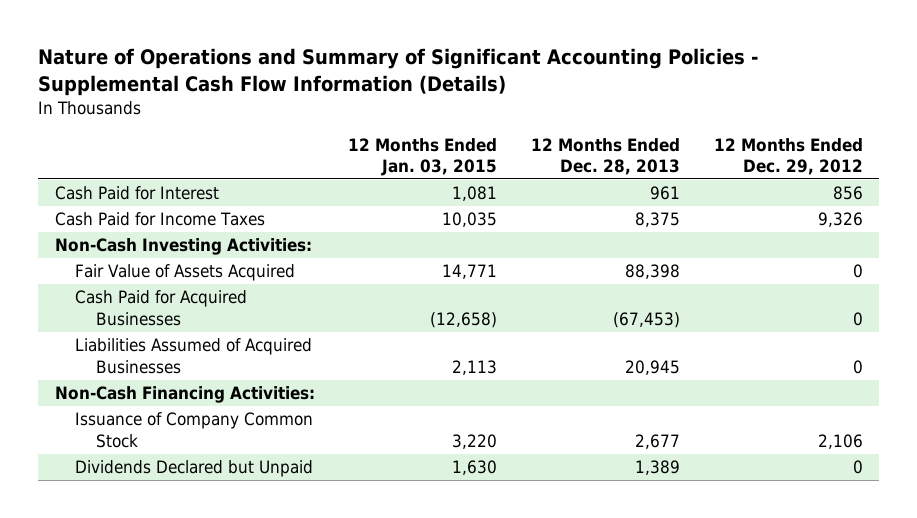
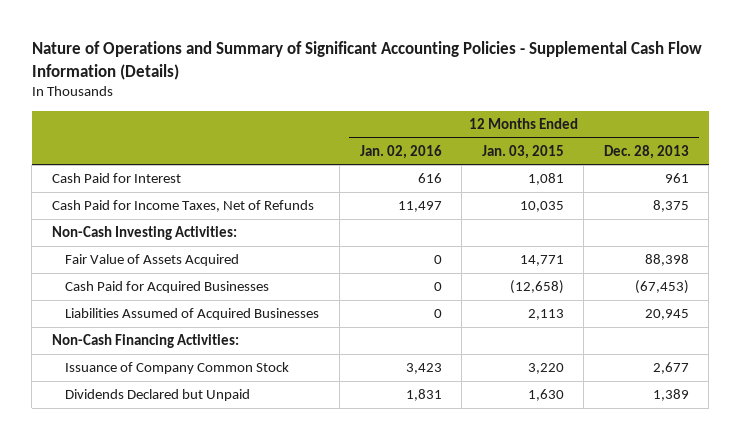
[713,137,863,176] 12 Months Ended Dec. 29, 2012 -> none
none -> [359,144,442,159] Jan. 02, 2016
[54,212,265,227] Cash Paid for Income Taxes -> [51,200,314,213] Cash Paid for Income Taxes, Net of Refunds

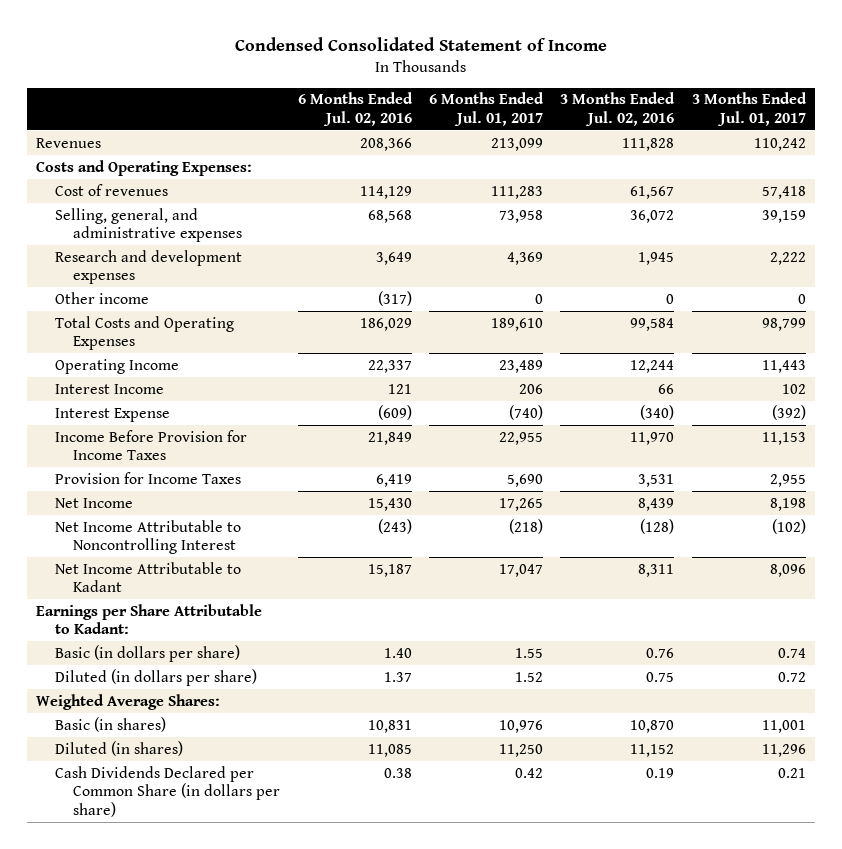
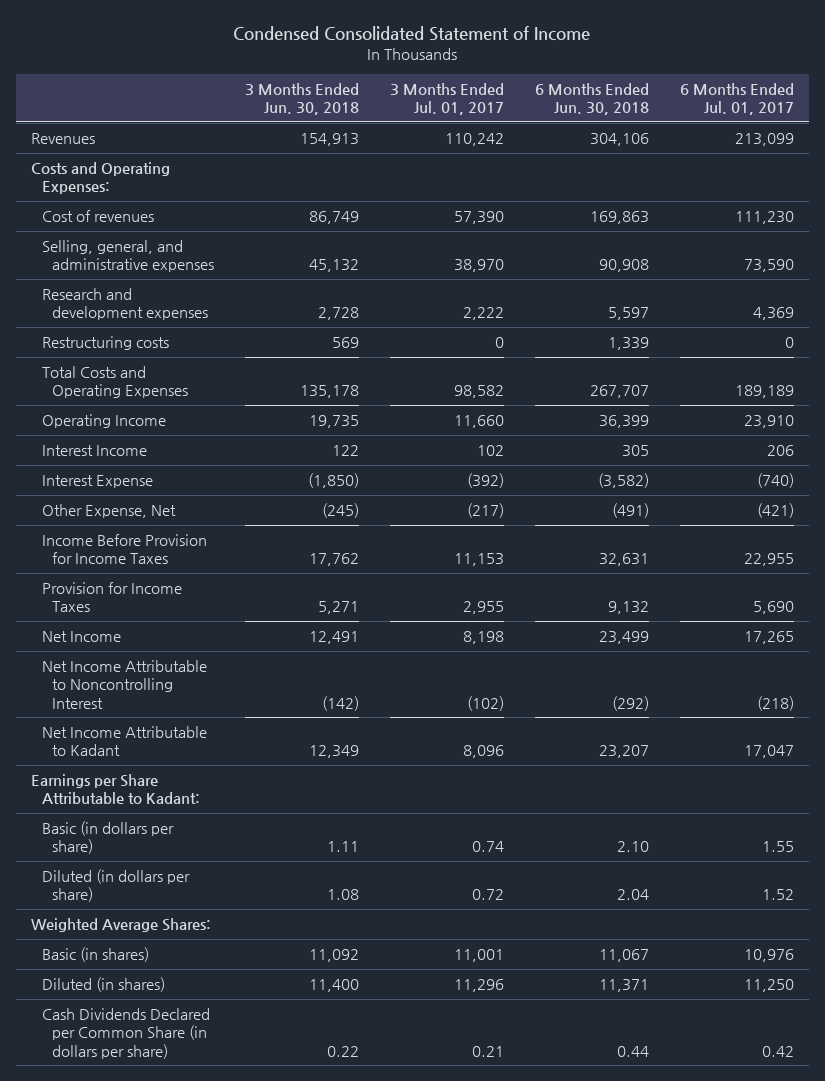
[297,92,413,126] 6 Months Ended Jul. 02, 2016 -> none
[560,92,676,126] 3 Months Ended Jul. 02, 2016 -> none
none -> [245,82,360,115] 3 Months Ended Jun. 30, 2018
none -> [535,82,650,115] 6 Months Ended Jun. 30, 2018
[491,185,544,199] 111,283 -> [734,211,794,225] 111,230
[761,185,806,199] 57,418 -> [454,211,505,225] 57,390
[499,209,544,223] 73,958 -> [743,259,794,273] 73,590
[761,209,806,223] 39,159 -> [454,259,505,273] 38,970
[54,291,149,304] Other income -> none
none -> [41,336,169,351] Restructuring costs
[491,317,544,331] 189,610 -> [734,385,794,399] 189,189
[761,317,806,331] 98,799 -> [454,385,505,399] 98,582
[499,359,544,373] 23,489 -> [743,415,794,429] 23,910
[761,359,806,373] 11,443 -> [454,415,505,429] 11,660
none -> [41,504,176,519] Other Expense, Net

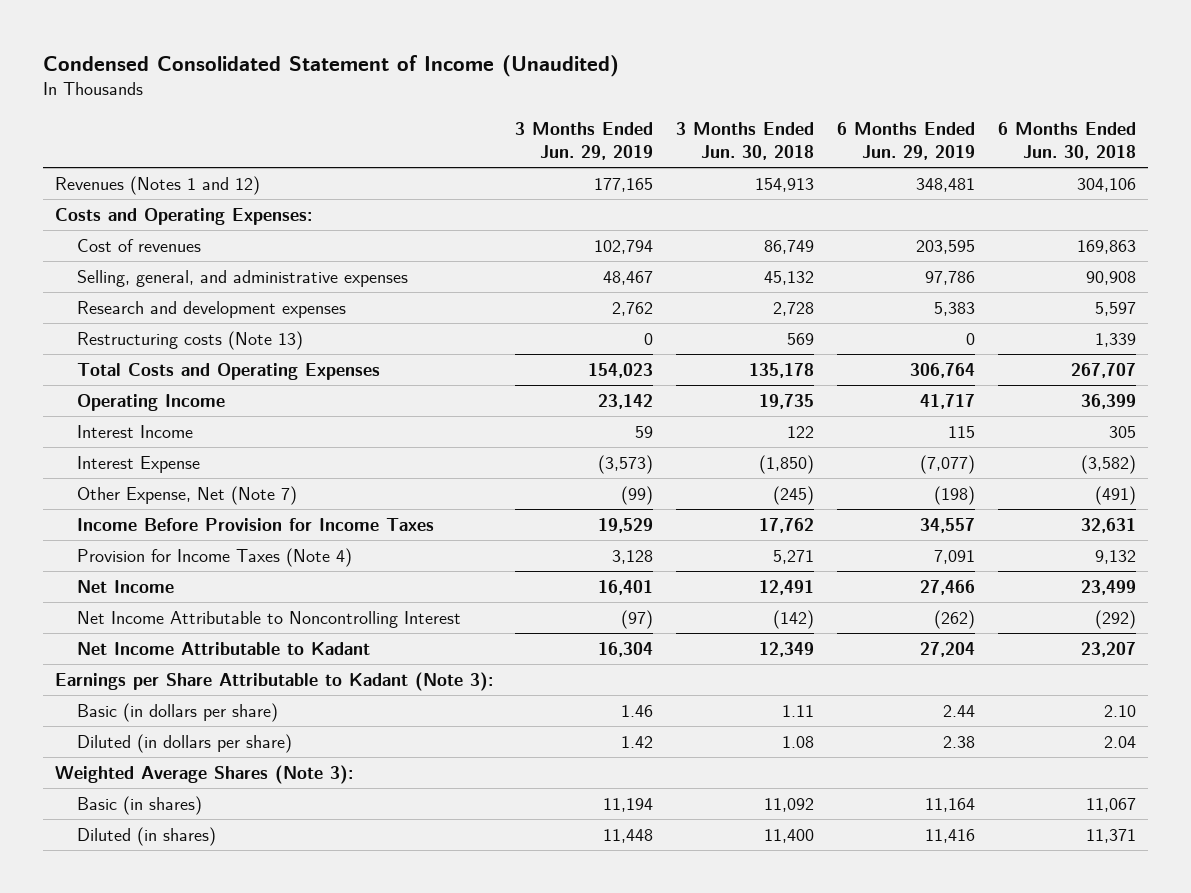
[233,25,591,41] Condensed Consolidated Statement of Income -> [43,54,620,77] Condensed Consolidated Statement of Income (Unaudited)
[390,82,505,115] 3 Months Ended Jul. 01, 2017 -> none
[679,82,794,115] 6 Months Ended Jul. 01, 2017 -> none
none -> [515,121,654,161] 3 Months Ended Jun. 29, 2019
none -> [837,121,976,161] 6 Months Ended Jun. 29, 2019
[31,133,96,145] Revenues -> [54,175,260,195] Revenues (Notes 1 and 12)
[41,336,169,351] Restructuring costs -> [76,330,303,350] Restructuring costs (Note 13)
[41,504,176,519] Other Expense, Net -> [76,485,297,505] Other Expense, Net (Note 7)
[41,582,182,613] Provision for Income Taxes -> [76,547,352,567] Provision for Income Taxes (Note 4)
[31,774,200,805] Earnings per Share Attributable to Kadant: -> [54,671,493,691] Earnings per Share Attributable to Kadant (Note 3):
[31,918,212,933] Weighted Average Shares: -> [54,764,353,784] Weighted Average Shares (Note 3):
[41,1008,210,1059] Cash Dividends Declared per Common Share (in dollars per share) -> none

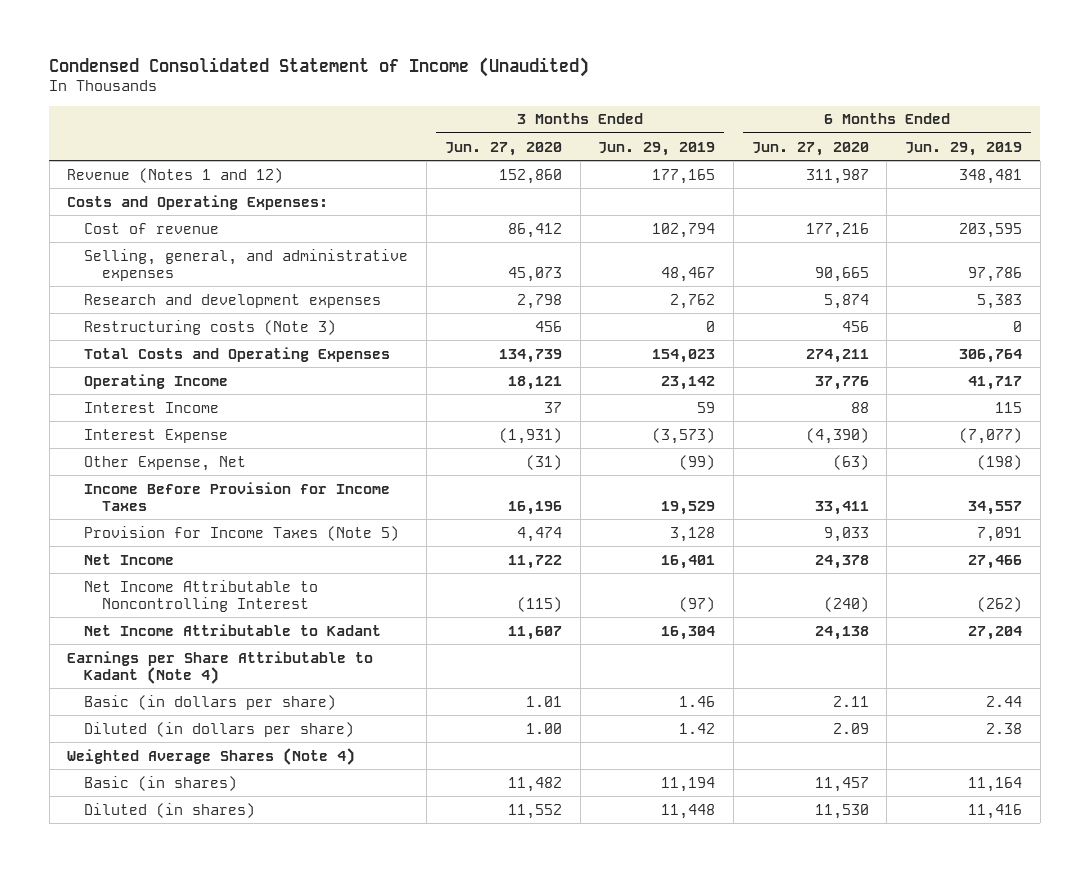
[676,121,815,161] 3 Months Ended Jun. 30, 2018 -> none
[998,121,1137,161] 6 Months Ended Jun. 30, 2018 -> none
none -> [444,141,562,156] Jun. 27, 2020
none -> [751,141,869,156] Jun. 27, 2020
[54,175,260,195] Revenues (Notes 1 and 12) -> [67,167,284,183] Revenue (Notes 1 and 12)
[76,238,201,252] Cost of revenues -> [84,222,220,234] Cost of revenue
[76,330,303,350] Restructuring costs (Note 13) -> [84,319,337,335] Restructuring costs (Note 3)
[76,485,297,505] Other Expense, Net (Note 7) -> [84,455,247,471] Other Expense, Net
[76,547,352,567] Provision for Income Taxes (Note 4) -> [84,525,400,541] Provision for Income Taxes (Note 5)
[54,671,493,691] Earnings per Share Attributable to Kadant (Note 3): -> [67,650,374,684] Earnings per Share Attributable to Kadant (Note 4)
[54,764,353,784] Weighted Average Shares (Note 3): -> [67,747,356,765] Weighted Average Shares (Note 4)

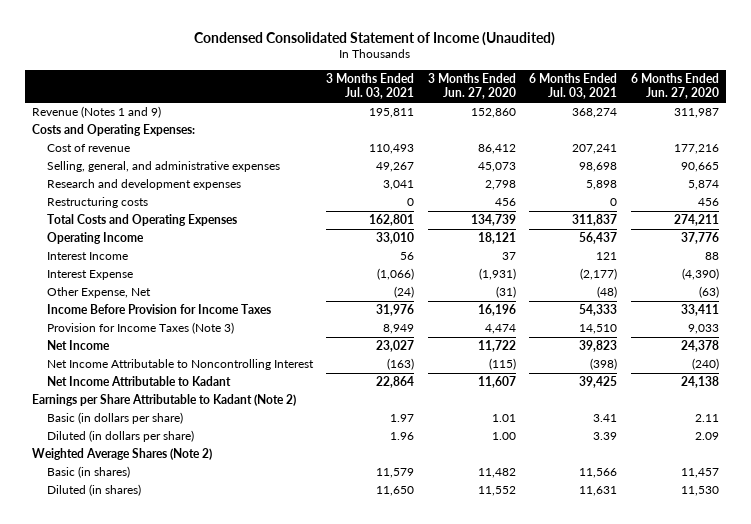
[598,141,716,156] Jun. 29, 2019 -> none
[905,141,1023,156] Jun. 29, 2019 -> none
none -> [326,73,415,100] 3 Months Ended Jul. 03, 2021
none -> [529,73,618,100] 6 Months Ended Jul. 03, 2021
[67,167,284,183] Revenue (Notes 1 and 12) -> [31,106,161,119] Revenue (Notes 1 and 9)
[84,319,337,335] Restructuring costs (Note 3) -> [46,197,148,209] Restructuring costs
[84,525,400,541] Provision for Income Taxes (Note 5) -> [46,322,234,335] Provision for Income Taxes (Note 3)
[67,650,374,684] Earnings per Share Attributable to Kadant (Note 4) -> [31,394,296,407] Earnings per Share Attributable to Kadant (Note 2)
[67,747,356,765] Weighted Average Shares (Note 4) -> [31,448,212,461] Weighted Average Shares (Note 2)

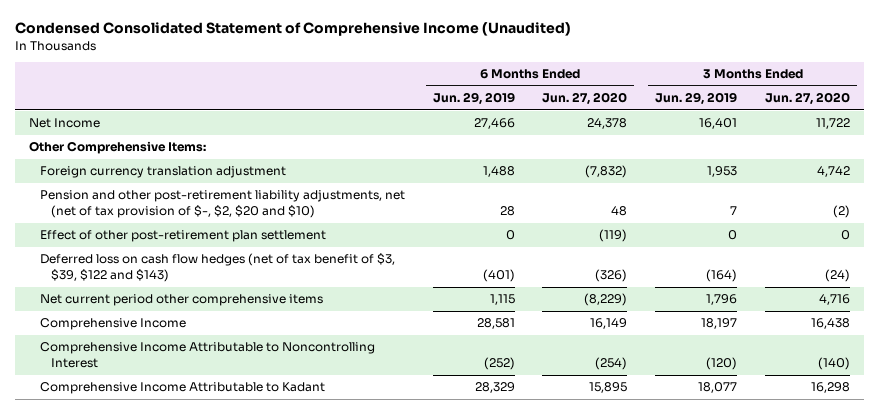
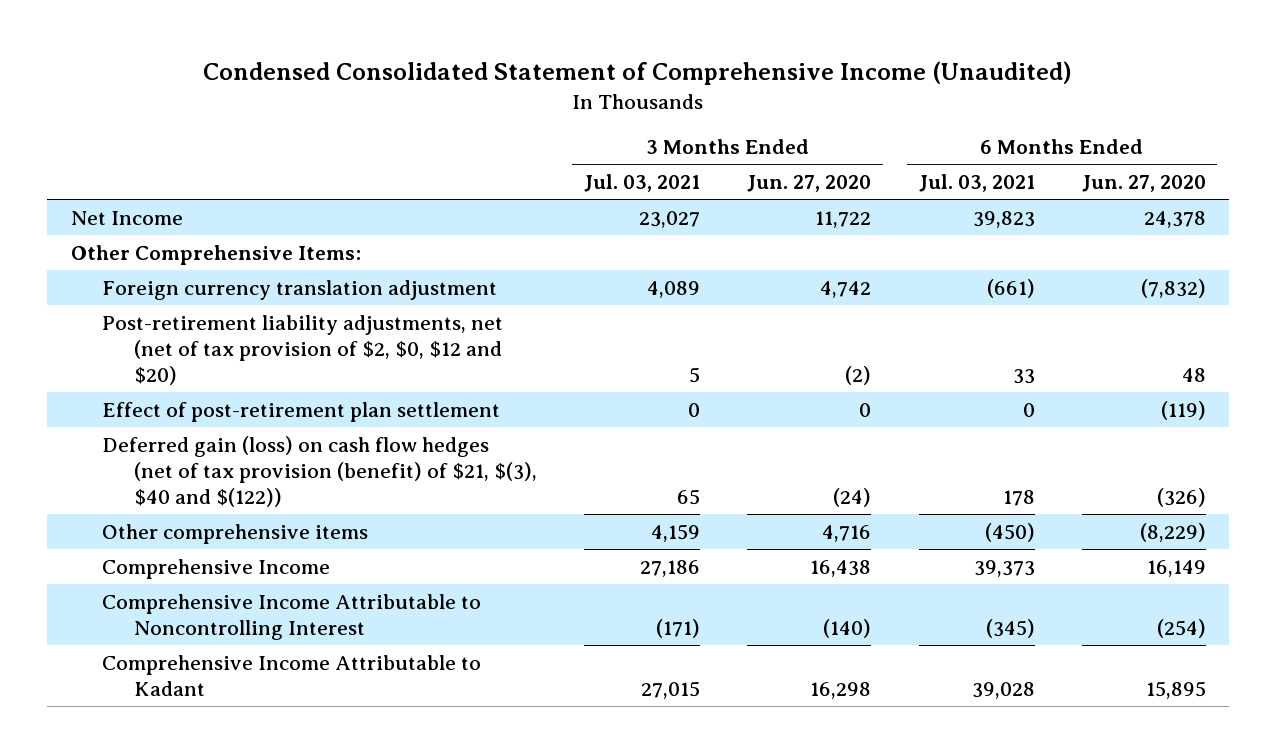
[432,92,515,106] Jun. 29, 2019 -> none
[655,92,738,106] Jun. 29, 2019 -> none
none -> [584,173,701,192] Jul. 03, 2021
none -> [918,173,1035,192] Jul. 03, 2021
[39,190,405,219] Pension and other post-retirement liability adjustments, net (net of tax provision of $-, $2, $20 and $10) -> [102,314,504,386] Post-retirement liability adjustments, net (net of tax provision of $2, $0, $12 and $20)
[39,230,326,243] Effect of other post-retirement plan settlement -> [102,401,501,422] Effect of post-retirement plan settlement
[39,253,395,283] Deferred loss on cash flow hedges (net of tax benefit of $3, $39, $122 and $143) -> [102,435,538,508] Deferred gain (loss) on cash flow hedges (net of tax provision (benefit) of $21, $(3), $40 and $(122))
[39,294,323,307] Net current period other comprehensive items -> [102,523,369,544] Other comprehensive items

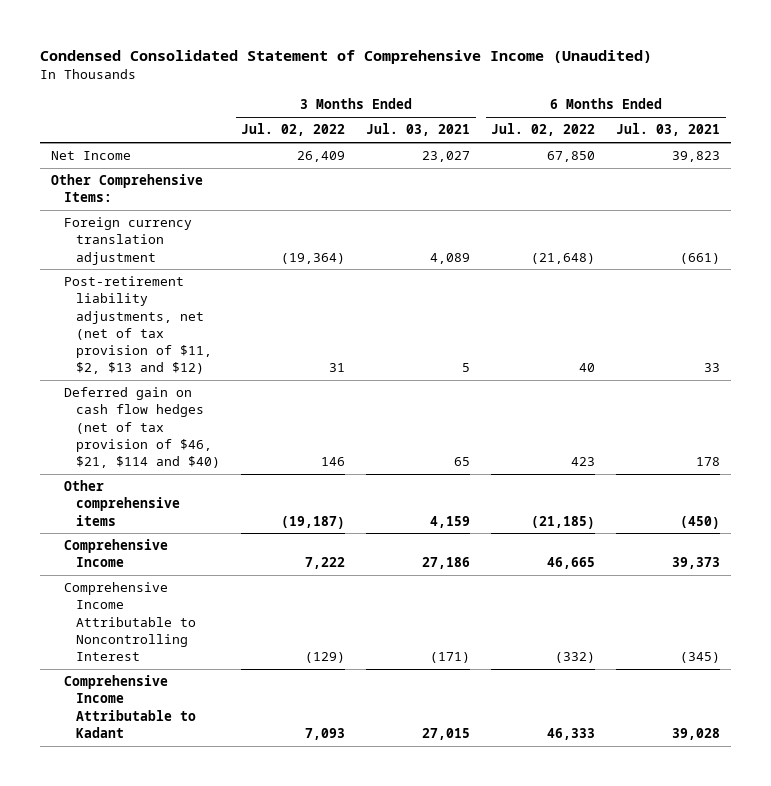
[747,174,872,192] Jun. 27, 2020 -> none
[1081,174,1206,192] Jun. 27, 2020 -> none
none -> [241,123,346,137] Jul. 02, 2022
none -> [491,123,596,137] Jul. 02, 2022
[102,401,501,422] Effect of post-retirement plan settlement -> none
[102,314,504,386] Post-retirement liability adjustments, net (net of tax provision of $2, $0, $12 and $20) -> [63,276,213,375] Post-retirement liability adjustments, net (net of tax provision of $11, $2, $13 and $12)
[102,435,538,508] Deferred gain (loss) on cash flow hedges (net of tax provision (benefit) of $21, $(3), $40 and $(122)) -> [63,387,221,468] Deferred gain on cash flow hedges (net of tax provision of $46, $21, $114 and $40)

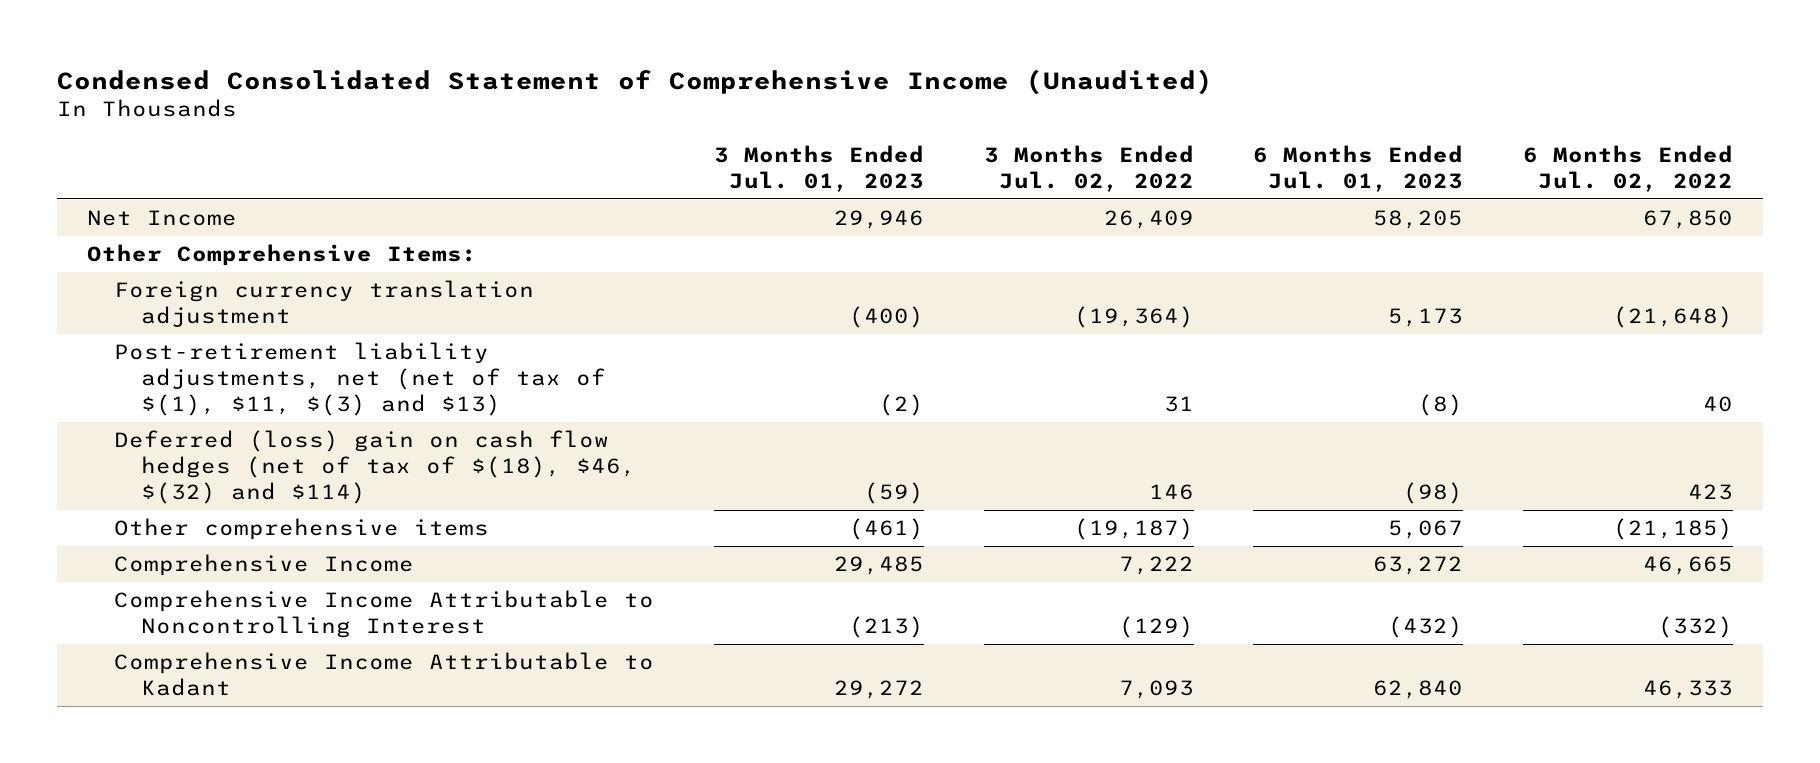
[366,123,471,137] Jul. 03, 2021 -> none
[616,123,721,137] Jul. 03, 2021 -> none
none -> [713,145,924,192] 3 Months Ended Jul. 01, 2023
none -> [1253,145,1464,192] 6 Months Ended Jul. 01, 2023
[63,276,213,375] Post-retirement liability adjustments, net (net of tax provision of $11, $2, $13 and $12) -> [113,342,606,416] Post-retirement liability adjustments, net (net of tax of $(1), $11, $(3) and $13)
[63,387,221,468] Deferred gain on cash flow hedges (net of tax provision of $46, $21, $114 and $40) -> [113,430,636,504] Deferred (loss) gain on cash flow hedges (net of tax of $(18), $46, $(32) and $114)

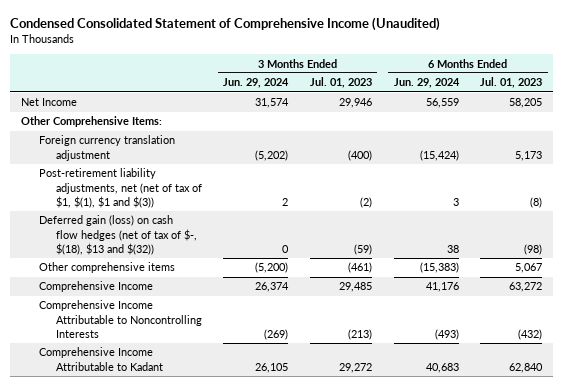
[983,145,1194,192] 3 Months Ended Jul. 02, 2022 -> none
[1523,145,1734,192] 6 Months Ended Jul. 02, 2022 -> none
none -> [223,78,290,89] Jun. 29, 2024
none -> [393,78,460,89] Jun. 29, 2024
[113,342,606,416] Post-retirement liability adjustments, net (net of tax of $(1), $11, $(3) and $13) -> [38,168,202,208] Post-retirement liability adjustments, net (net of tax of $1, $(1), $1 and $(3))
[113,430,636,504] Deferred (loss) gain on cash flow hedges (net of tax of $(18), $46, $(32) and $114) -> [38,215,197,255] Deferred gain (loss) on cash flow hedges (net of tax of $-, $(18), $13 and $(32))
[113,590,654,639] Comprehensive Income Attributable to Noncontrolling Interest -> [38,300,202,338] Comprehensive Income Attributable to Noncontrolling Interests

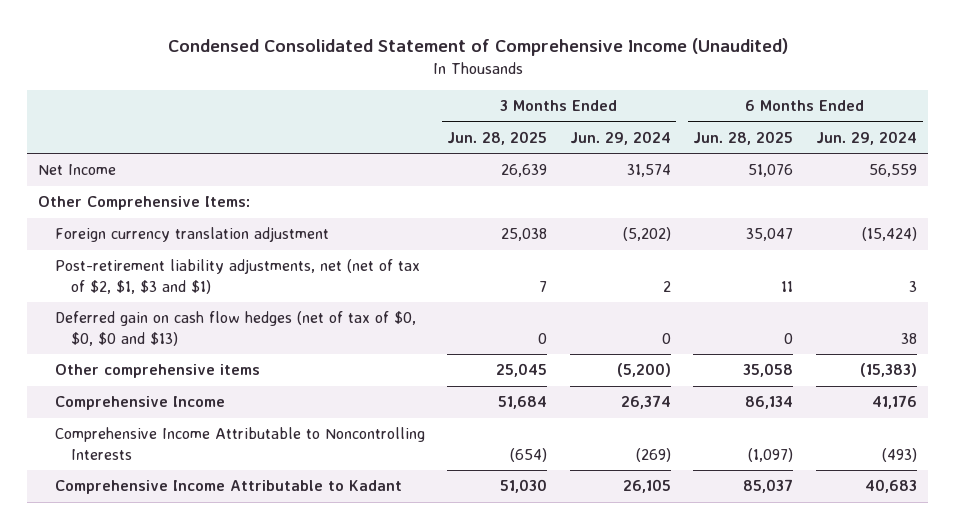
[310,77,373,89] Jul. 01, 2023 -> none
[480,77,543,89] Jul. 01, 2023 -> none
none -> [447,130,548,145] Jun. 28, 2025
none -> [693,130,794,145] Jun. 28, 2025
[38,168,202,208] Post-retirement liability adjustments, net (net of tax of $1, $(1), $1 and $(3)) -> [54,259,420,295] Post-retirement liability adjustments, net (net of tax of $2, $1, $3 and $1)
[38,215,197,255] Deferred gain (loss) on cash flow hedges (net of tax of $-, $(18), $13 and $(32)) -> [54,311,416,347] Deferred gain on cash flow hedges (net of tax of $0, $0, $0 and $13)

